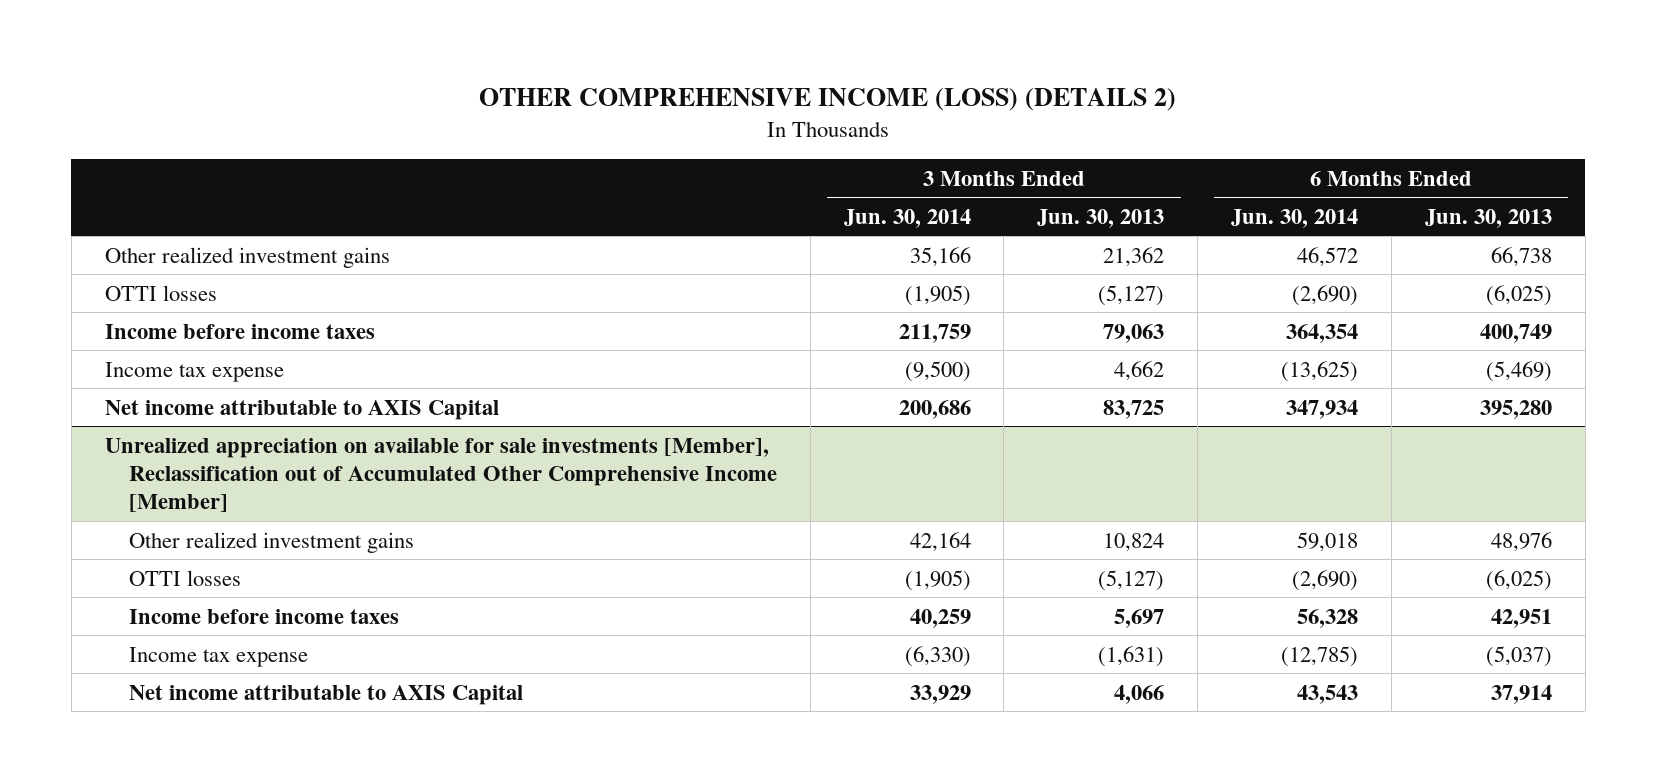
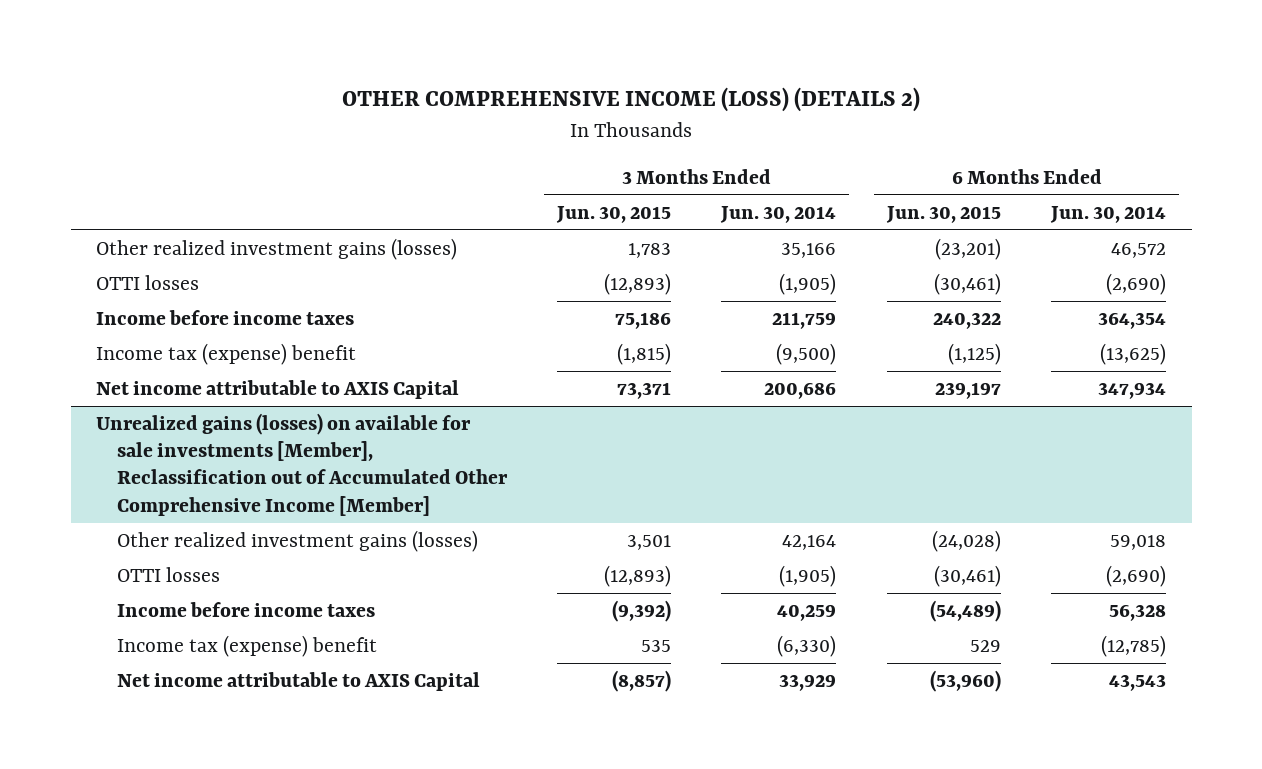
[1037,208,1165,228] Jun. 30, 2013 -> none
[1424,208,1552,228] Jun. 30, 2013 -> none
none -> [555,205,671,223] Jun. 30, 2015
none -> [885,205,1001,223] Jun. 30, 2015
[104,246,390,268] Other realized investment gains -> [95,238,457,261] Other realized investment gains (losses)
[104,361,284,382] Income tax expense -> [95,343,356,366] Income tax (expense) benefit
[104,437,777,513] Unrealized appreciation on available for sale investments [Member], Reclassification out of Accumulated Other Comprehensive Income [Member] -> [95,413,508,516] Unrealized gains (losses) on available for sale investments [Member], Reclassification out of Accumulated Other Comprehensive Income [Member]
[128,531,414,553] Other realized investment gains -> [116,530,478,553] Other realized investment gains (losses)
[128,646,308,667] Income tax expense -> [116,635,377,658] Income tax (expense) benefit

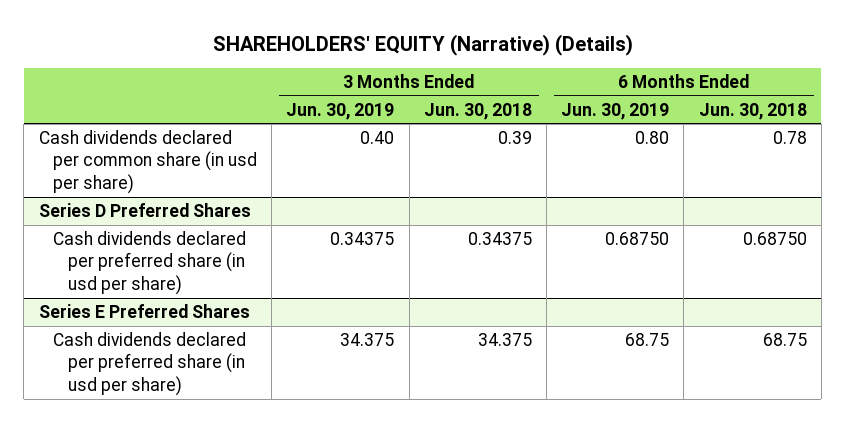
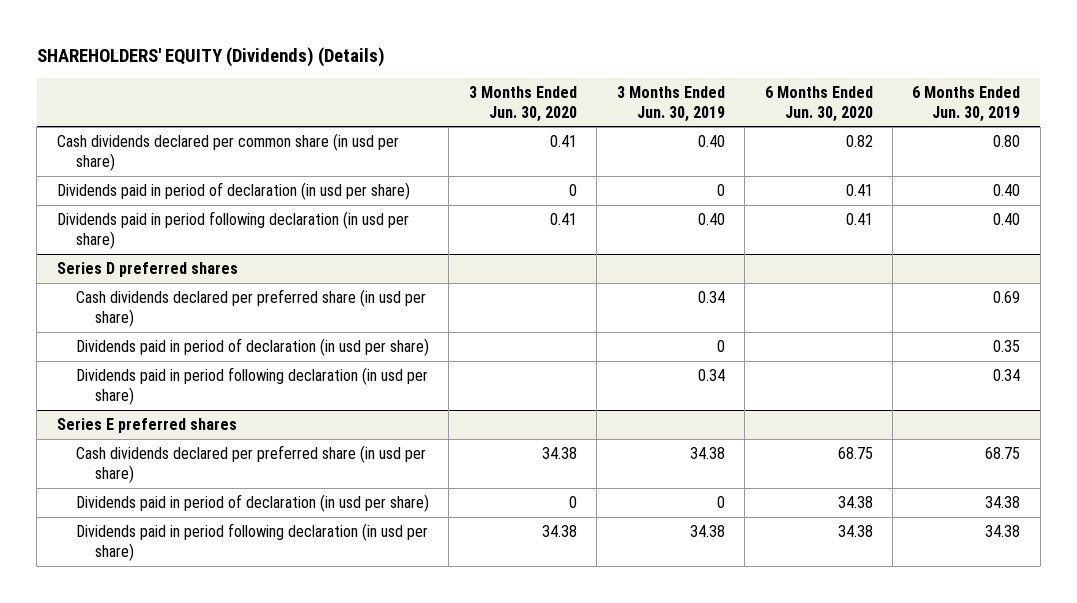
[212,33,633,56] SHAREHOLDERS' EQUITY (Narrative) (Details) -> [36,46,385,67] SHAREHOLDERS' EQUITY (Dividends) (Details)
[423,102,532,120] Jun. 30, 2018 -> none
[698,102,807,120] Jun. 30, 2018 -> none
none -> [468,86,577,122] 3 Months Ended Jun. 30, 2020
none -> [764,86,873,122] 6 Months Ended Jun. 30, 2020
none -> [56,182,410,201] Dividends paid in period of declaration (in usd per share)
none -> [56,211,409,249] Dividends paid in period following declaration (in usd per share)
[38,202,251,217] Series D Preferred Shares -> [56,262,238,278] Series D preferred shares
[330,231,395,245] 0.34375 -> [697,291,725,304] 0.34
[605,231,670,245] 0.68750 -> [993,291,1021,304] 0.69
none -> [76,338,430,357] Dividends paid in period of declaration (in usd per share)
none -> [76,367,429,405] Dividends paid in period following declaration (in usd per share)
[38,303,250,318] Series E Preferred Shares -> [56,418,237,434] Series E preferred shares
[340,332,395,346] 34.375 -> [689,447,725,460] 34.38
none -> [76,494,430,513] Dividends paid in period of declaration (in usd per share)
none -> [76,523,429,561] Dividends paid in period following declaration (in usd per share)

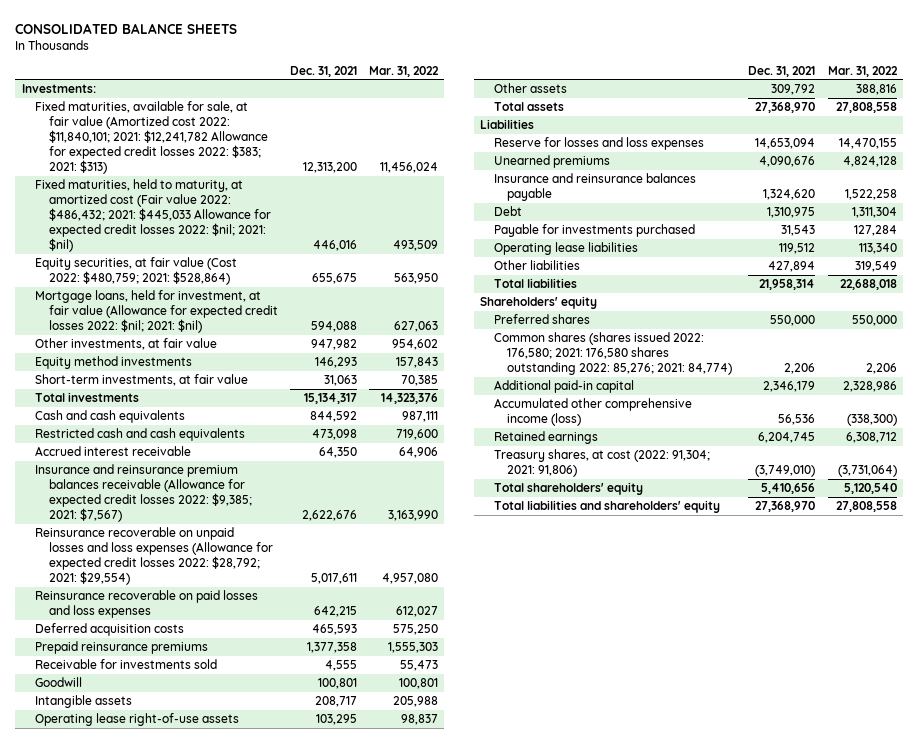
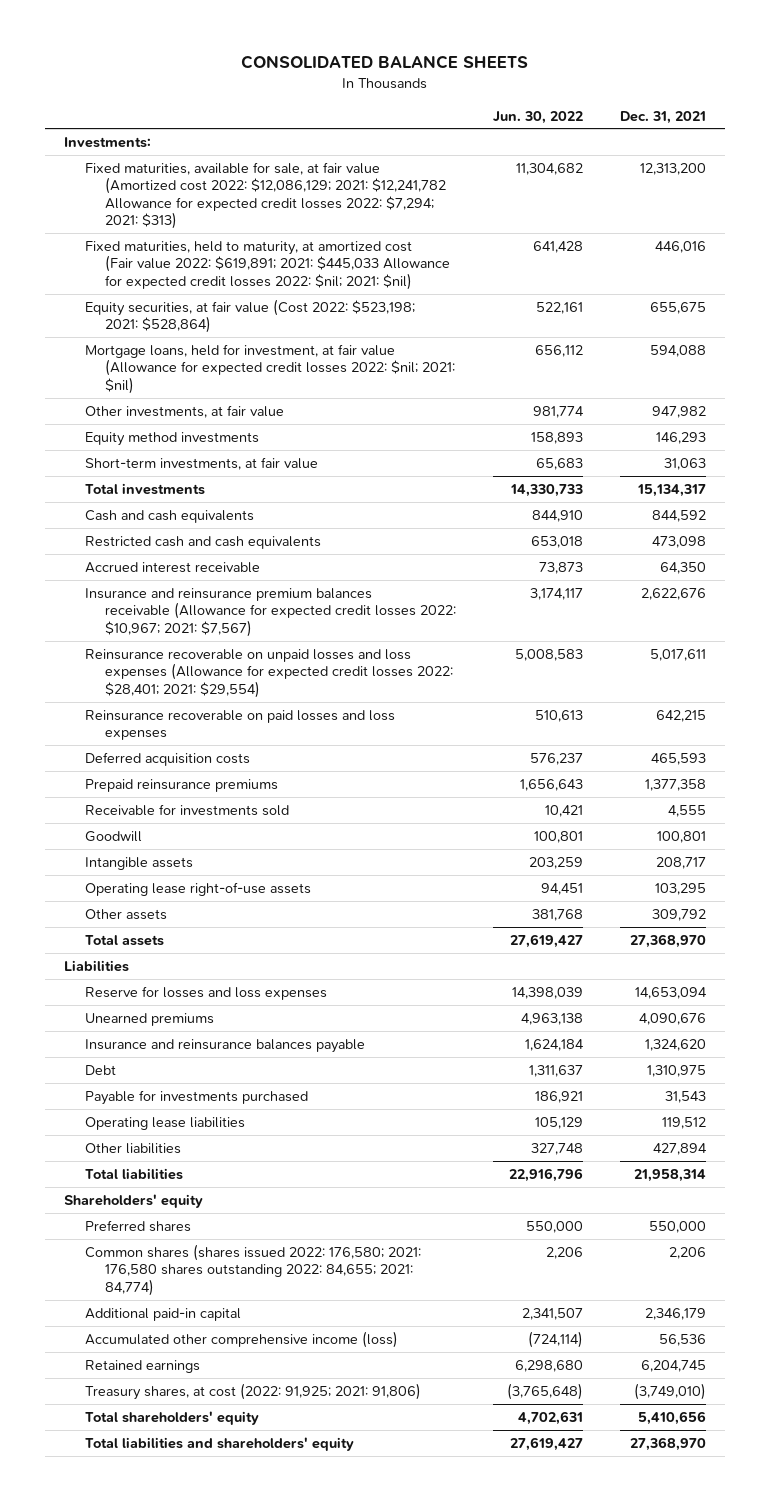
[369,65,440,77] Mar. 31, 2022 -> none
none -> [493,110,584,124] Jun. 30, 2022
[35,101,268,174] Fixed maturities, available for sale, at fair value (Amortized cost 2022: $11,840,101; 2021: $12,241,782 Allowance for expected credit losses 2022: $383; 2021: $313) -> [84,161,447,230] Fixed maturities, available for sale, at fair value (Amortized cost 2022: $12,086,129; 2021: $12,241,782 Allowance for expected credit losses 2022: $7,294; 2021: $313)
[35,179,271,252] Fixed maturities, held to maturity, at amortized cost (Fair value 2022: $486,432; 2021: $445,033 Allowance for expected credit losses 2022: $nil; 2021: $nil) -> [84,240,451,290] Fixed maturities, held to maturity, at amortized cost (Fair value 2022: $619,891; 2021: $445,033 Allowance for expected credit losses 2022: $nil; 2021: $nil)
[35,257,238,286] Equity securities, at fair value (Cost 2022: $480,759; 2021: $528,864) -> [84,298,415,334] Equity securities, at fair value (Cost 2022: $523,198; 2021: $528,864)
[35,464,252,522] Insurance and reinsurance premium balances receivable (Allowance for expected credit losses 2022: $9,385; 2021: $7,567) -> [84,587,457,637] Insurance and reinsurance premium balances receivable (Allowance for expected credit losses 2022: $10,967; 2021: $7,567)
[35,527,273,585] Reinsurance recoverable on unpaid losses and loss expenses (Allowance for expected credit losses 2022: $28,792; 2021: $29,554) -> [84,648,454,698] Reinsurance recoverable on unpaid losses and loss expenses (Allowance for expected credit losses 2022: $28,401; 2021: $29,554)
[493,332,733,376] Common shares (shares issued 2022: 176,580; 2021: 176,580 shares outstanding 2022: 85,276; 2021: 84,774) -> [84,1243,421,1296] Common shares (shares issued 2022: 176,580; 2021: 176,580 shares outstanding 2022: 84,655; 2021: 84,774)
[493,449,710,478] Treasury shares, at cost (2022: 91,304; 2021: 91,806) -> [84,1382,421,1400] Treasury shares, at cost (2022: 91,925; 2021: 91,806)

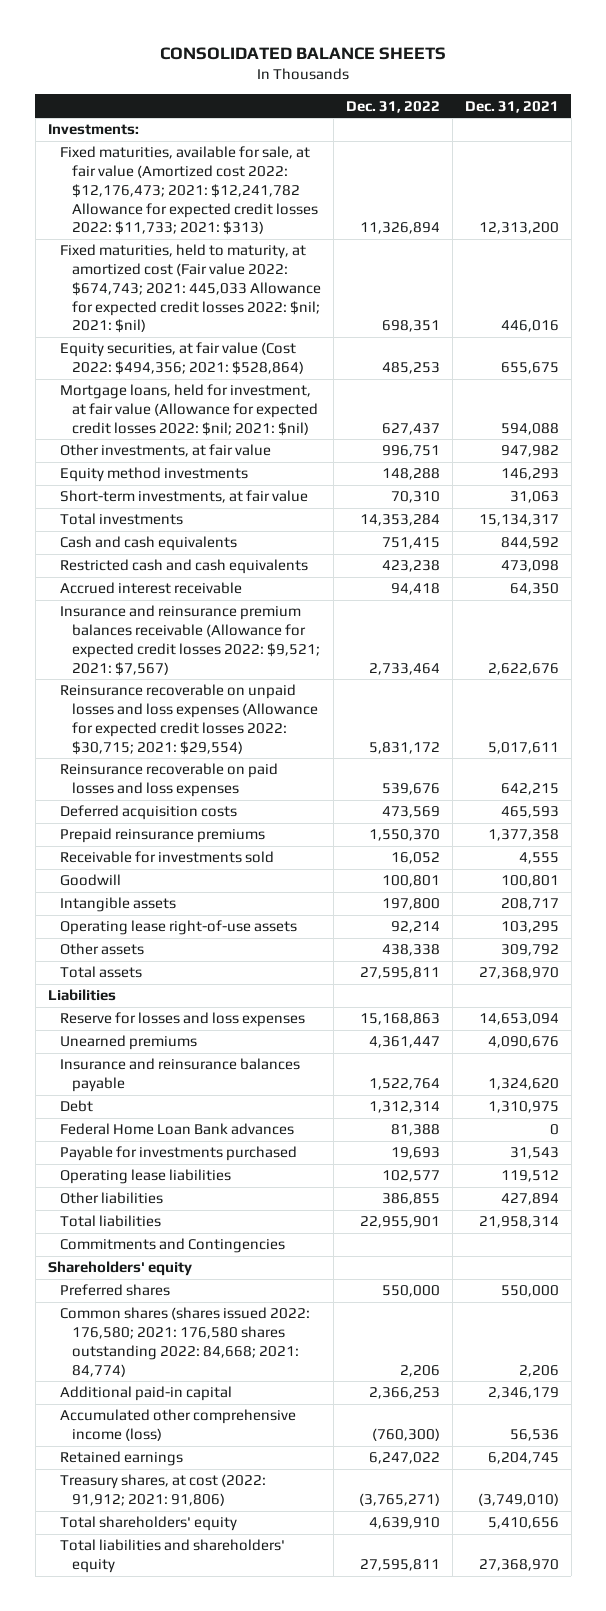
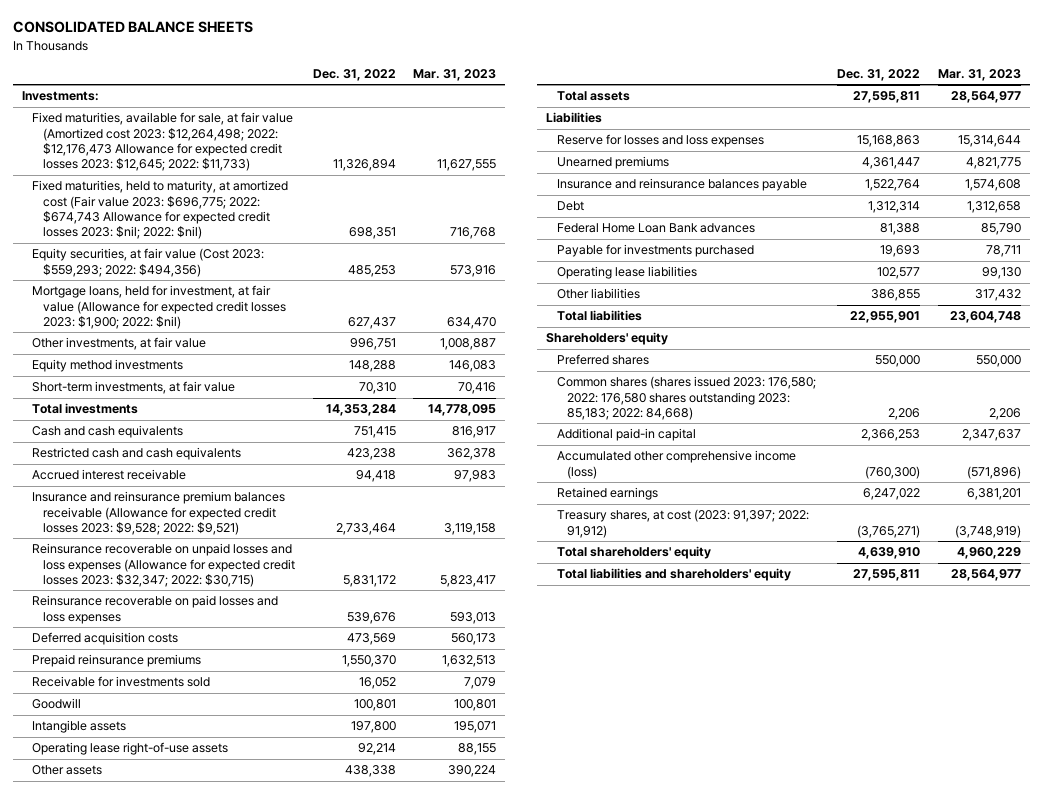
[464,100,559,113] Dec. 31, 2021 -> none
none -> [413,68,497,81] Mar. 31, 2023
[59,146,318,236] Fixed maturities, available for sale, at fair value (Amortized cost 2022: $12,176,473; 2021: $12,241,782 Allowance for expected credit losses 2022: $11,733; 2021: $313) -> [32,112,294,172] Fixed maturities, available for sale, at fair value (Amortized cost 2023: $12,264,498; 2022: $12,176,473 Allowance for expected credit losses 2023: $12,645; 2022: $11,733)
[59,244,321,334] Fixed maturities, held to maturity, at amortized cost (Fair value 2022: $674,743; 2021: 445,033 Allowance for expected credit losses 2022: $nil; 2021: $nil) -> [32,180,289,240] Fixed maturities, held to maturity, at amortized cost (Fair value 2023: $696,775; 2022: $674,743 Allowance for expected credit losses 2023: $nil; 2022: $nil)
[59,342,304,376] Equity securities, at fair value (Cost 2022: $494,356; 2021: $528,864) -> [32,248,265,277] Equity securities, at fair value (Cost 2023: $559,293; 2022: $494,356)
[59,384,318,436] Mortgage loans, held for investment, at fair value (Allowance for expected credit losses 2022: $nil; 2021: $nil) -> [32,285,286,329] Mortgage loans, held for investment, at fair value (Allowance for expected credit losses 2023: $1,900; 2022: $nil)
[59,605,320,676] Insurance and reinsurance premium balances receivable (Allowance for expected credit losses 2022: $9,521; 2021: $7,567) -> [32,491,286,535] Insurance and reinsurance premium balances receivable (Allowance for expected credit losses 2023: $9,528; 2022: $9,521)
[59,684,318,755] Reinsurance recoverable on unpaid losses and loss expenses (Allowance for expected credit losses 2022: $30,715; 2021: $29,554) -> [32,543,295,587] Reinsurance recoverable on unpaid losses and loss expenses (Allowance for expected credit losses 2023: $32,347; 2022: $30,715)
[59,1238,285,1254] Commitments and Contingencies -> none
[59,1307,310,1377] Common shares (shares issued 2022: 176,580; 2021: 176,580 shares outstanding 2022: 84,668; 2021: 84,774) -> [556,376,816,420] Common shares (shares issued 2023: 176,580; 2022: 176,580 shares outstanding 2023: 85,183; 2022: 84,668)
[59,1474,266,1507] Treasury shares, at cost (2022: 91,912; 2021: 91,806) -> [556,509,809,538] Treasury shares, at cost (2023: 91,397; 2022: 91,912)

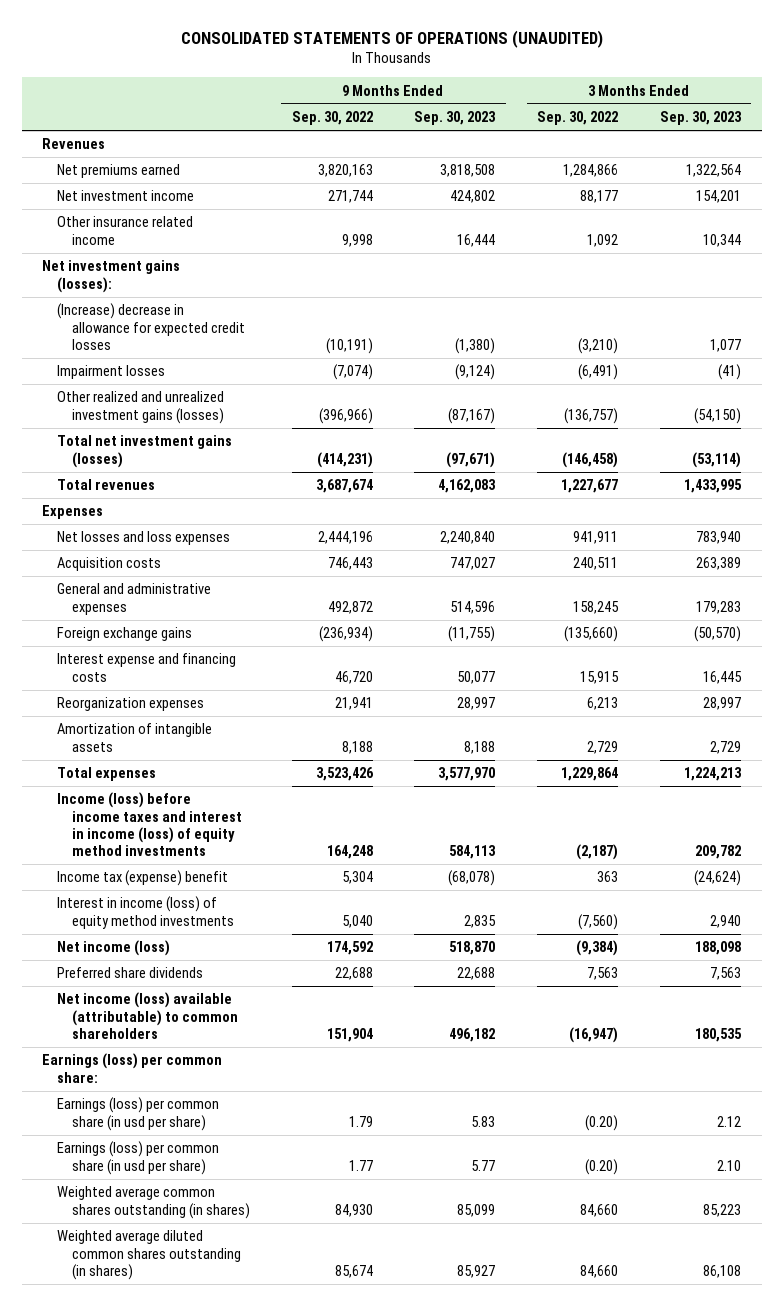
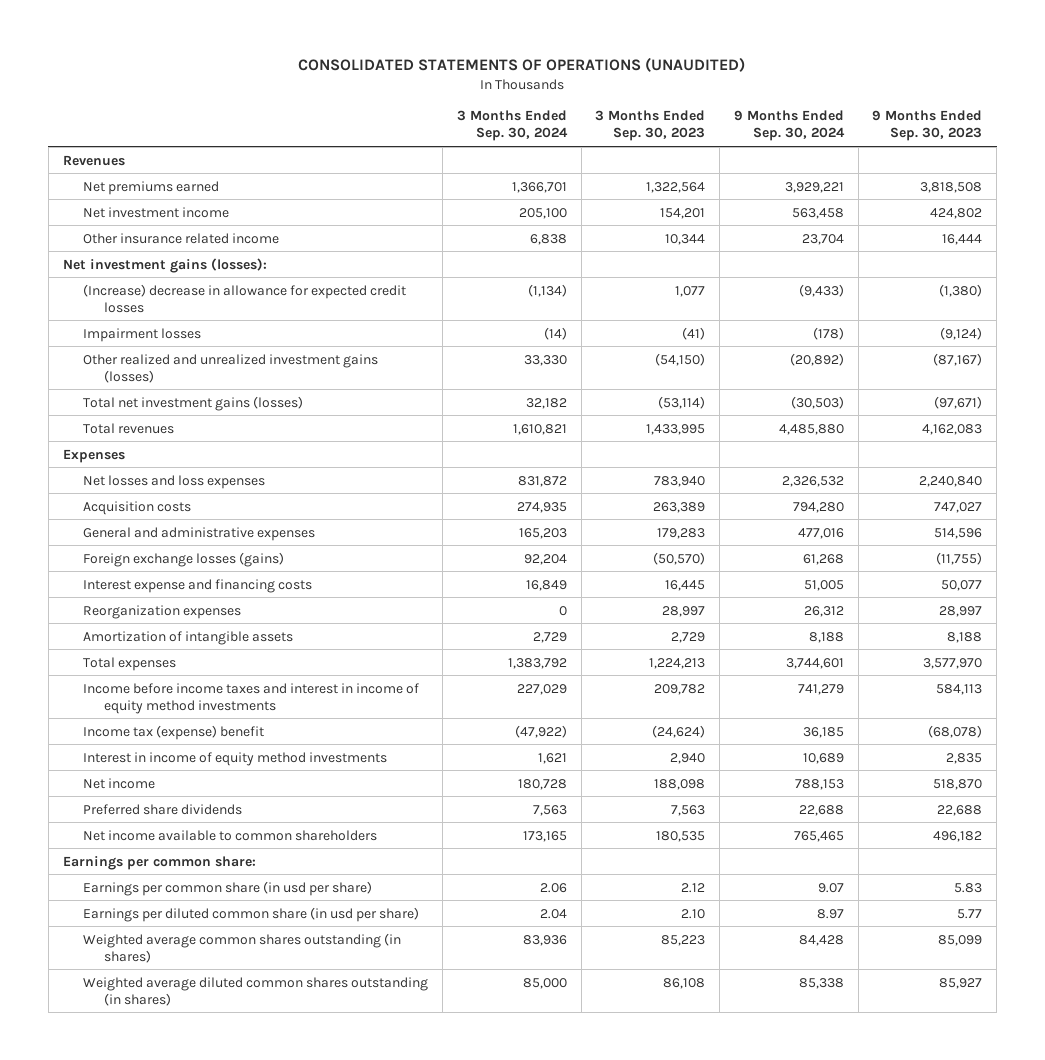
[291,111,373,126] Sep. 30, 2022 -> none
[537,111,619,126] Sep. 30, 2022 -> none
none -> [456,110,568,142] 3 Months Ended Sep. 30, 2024
none -> [733,110,845,142] 9 Months Ended Sep. 30, 2024
[57,627,193,642] Foreign exchange gains -> [83,551,285,567] Foreign exchange losses (gains)
[57,792,242,857] Income (loss) before income taxes and interest in income (loss) of equity method investments -> [83,682,420,714] Income before income taxes and interest in income of equity method investments
[57,896,234,929] Interest in income (loss) of equity method investments -> [83,751,388,766] Interest in income of equity method investments
[57,940,171,957] Net income (loss) -> [83,777,156,789] Net income
[57,992,238,1039] Net income (loss) available (attributable) to common shareholders -> [83,829,378,841] Net income available to common shareholders
[42,1053,223,1083] Earnings (loss) per common share: -> [62,855,256,870] Earnings per common share:
[57,1097,220,1131] Earnings (loss) per common share (in usd per share) -> [83,880,373,896] Earnings per common share (in usd per share)
[57,1141,220,1175] Earnings (loss) per common share (in usd per share) -> [83,906,420,922] Earnings per diluted common share (in usd per share)

